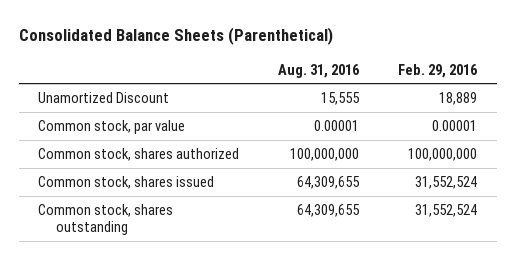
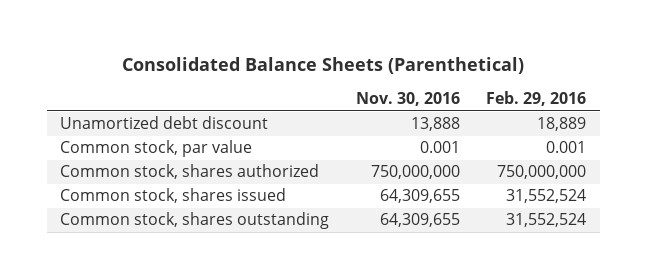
[278,63,361,78] Aug. 31, 2016 -> none
none -> [355,92,460,107] Nov. 30, 2016
[38,91,170,103] Unamortized Discount -> [60,116,269,130] Unamortized debt discount
[432,119,478,131] 0.00001 -> [546,141,587,154] 0.001
[408,147,478,161] 100,000,000 -> [497,165,587,180] 750,000,000

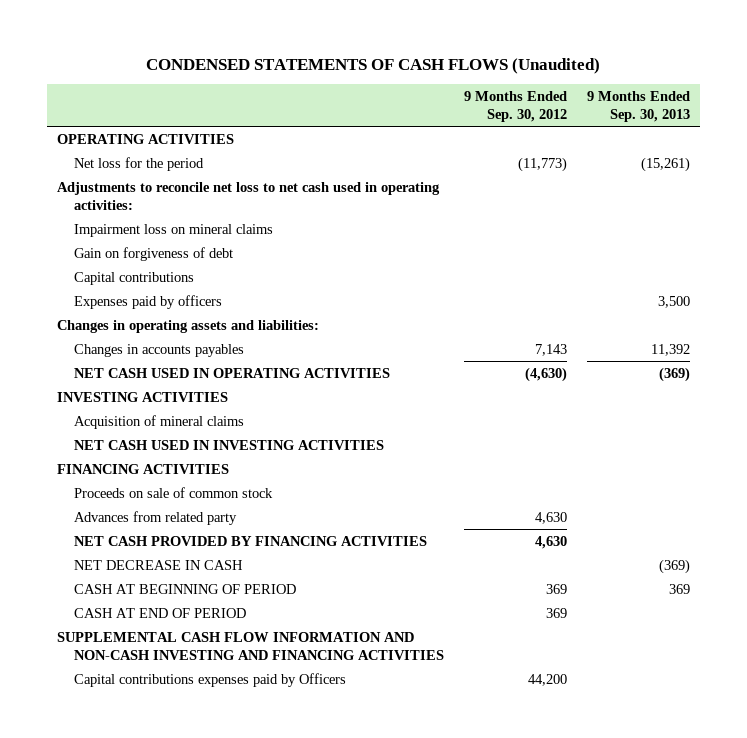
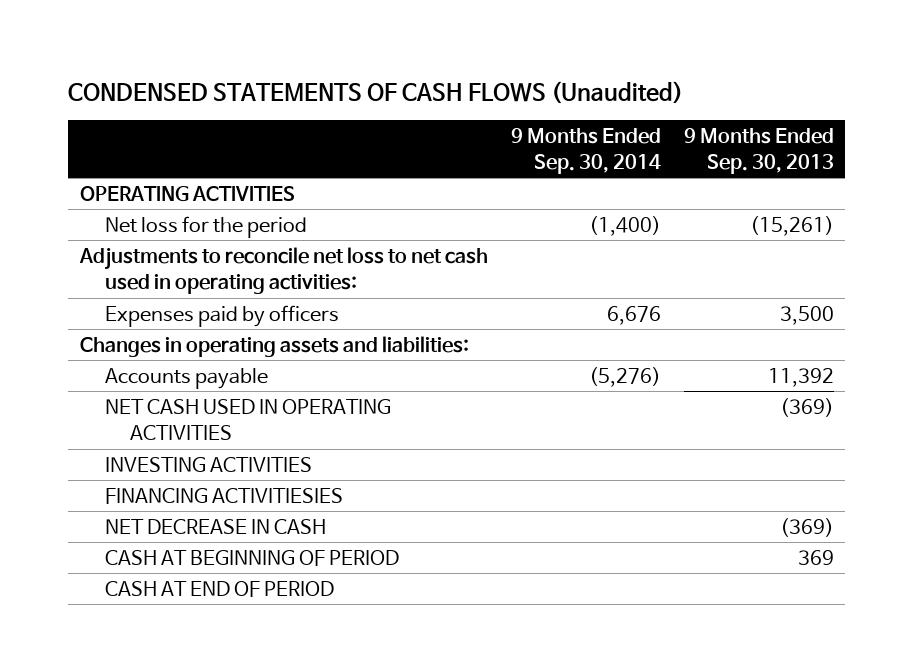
[463,91,567,123] 9 Months Ended Sep. 30, 2012 -> none
none -> [510,127,661,174] 9 Months Ended Sep. 30, 2014
[73,223,273,237] Impairment loss on mineral claims -> none
[73,246,233,261] Gain on forgiveness of debt -> none
[73,271,194,285] Capital contributions -> none
[73,343,244,357] Changes in accounts payables -> [104,367,268,389] Accounts payable
[73,414,244,429] Acquisition of mineral claims -> none
[73,439,384,450] NET CASH USED IN INVESTING ACTIVITIES -> none
[56,463,229,474] FINANCING ACTIVITIES -> none
[73,486,273,498] Proceeds on sale of common stock -> none
[73,510,237,525] Advances from related party -> none
[73,535,427,546] NET CASH PROVIDED BY FINANCING ACTIVITIES -> [104,487,343,504] FINANCING ACTIVITIESIES
[56,631,444,660] SUPPLEMENTAL CASH FLOW INFORMATION AND NON-CASH INVESTING AND FINANCING ACTIVITIES -> none
[73,672,346,687] Capital contributions expenses paid by Officers -> none

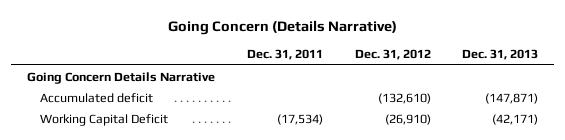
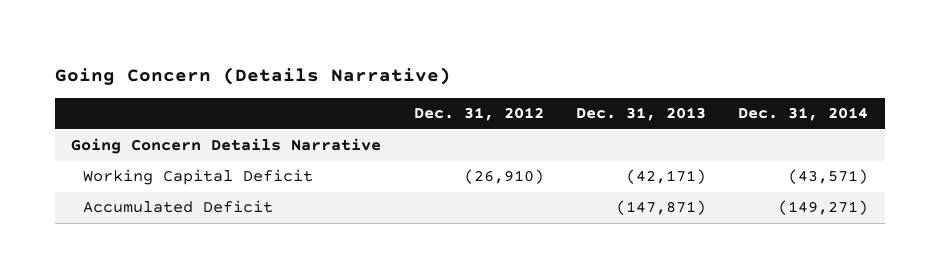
[246,49,323,61] Dec. 31, 2011 -> none
none -> [738,107,869,122] Dec. 31, 2014
[40,92,154,103] Accumulated deficit -> none
none -> [82,200,273,214] Accumulated Deficit

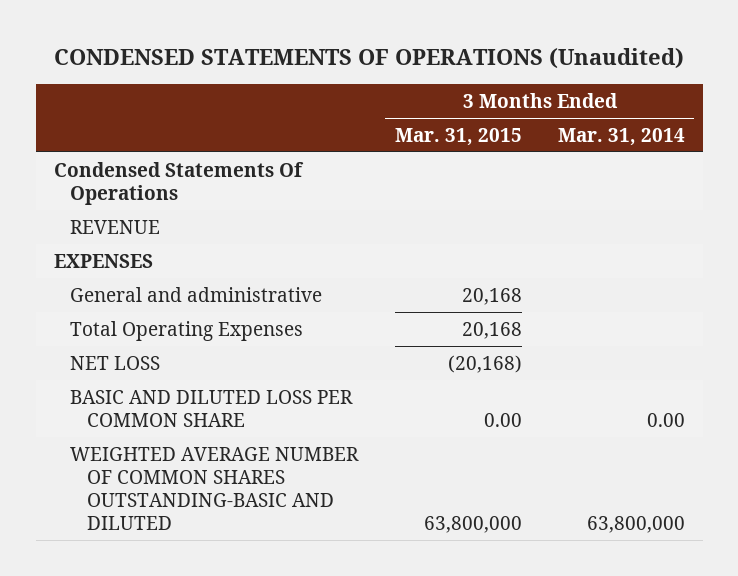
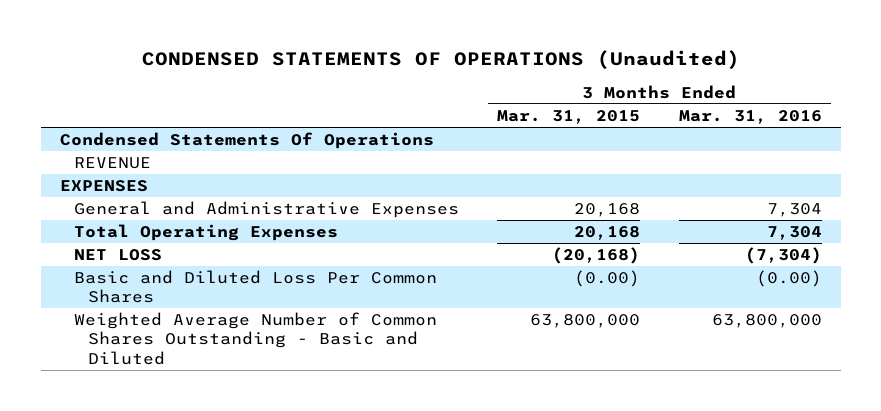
[557,127,685,146] Mar. 31, 2014 -> none
none -> [678,109,822,124] Mar. 31, 2016
[70,286,323,302] General and administrative -> [73,201,459,219] General and Administrative Expenses
[70,389,354,427] BASIC AND DILUTED LOSS PER COMMON SHARE -> [73,270,437,304] Basic and Diluted Loss Per Common Shares
[483,412,522,427] 0.00 -> [574,270,641,288] (0.00)
[70,446,360,530] WEIGHTED AVERAGE NUMBER OF COMMON SHARES OUTSTANDING-BASIC AND DILUTED -> [73,312,437,365] Weighted Average Number of Common Shares Outstanding - Basic and Diluted

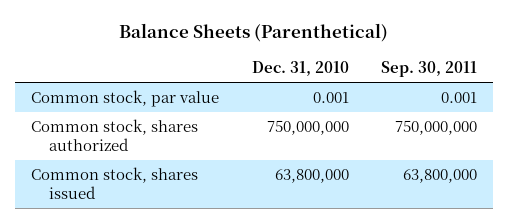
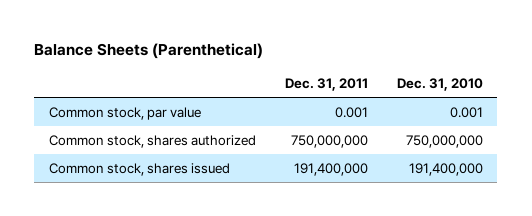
[380,61,477,78] Sep. 30, 2011 -> none
none -> [284,77,368,91] Dec. 31, 2011
[274,168,349,183] 63,800,000 -> [408,162,483,176] 191,400,000

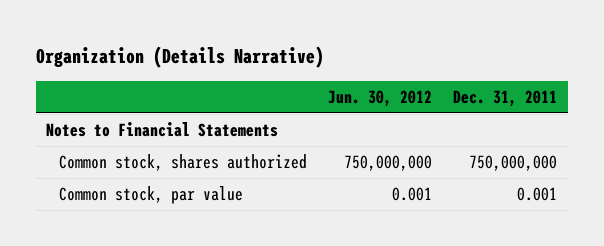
[34,43,264,60] Balance Sheets (Parenthetical) -> [35,46,324,69] Organization (Details Narrative)
[396,77,483,91] Dec. 31, 2010 -> none
none -> [328,89,433,107] Jun. 30, 2012
none -> [46,122,279,138] Notes to Financial Statements
[48,162,230,176] Common stock, shares issued -> none
[48,106,201,120] Common stock, par value -> [59,186,244,205] Common stock, par value

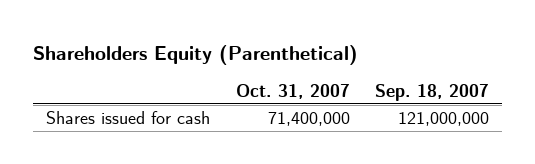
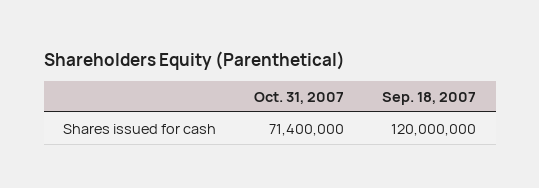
[398,112,490,127] 121,000,000 -> [391,123,477,136] 120,000,000

